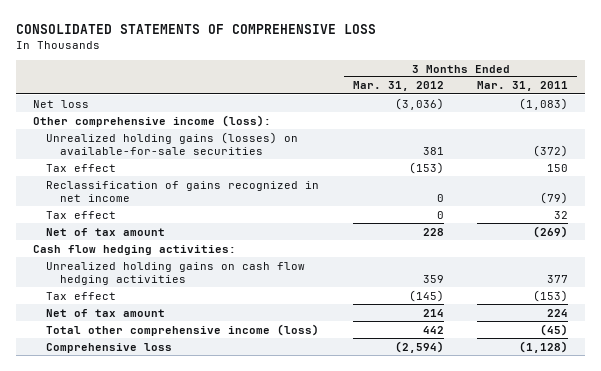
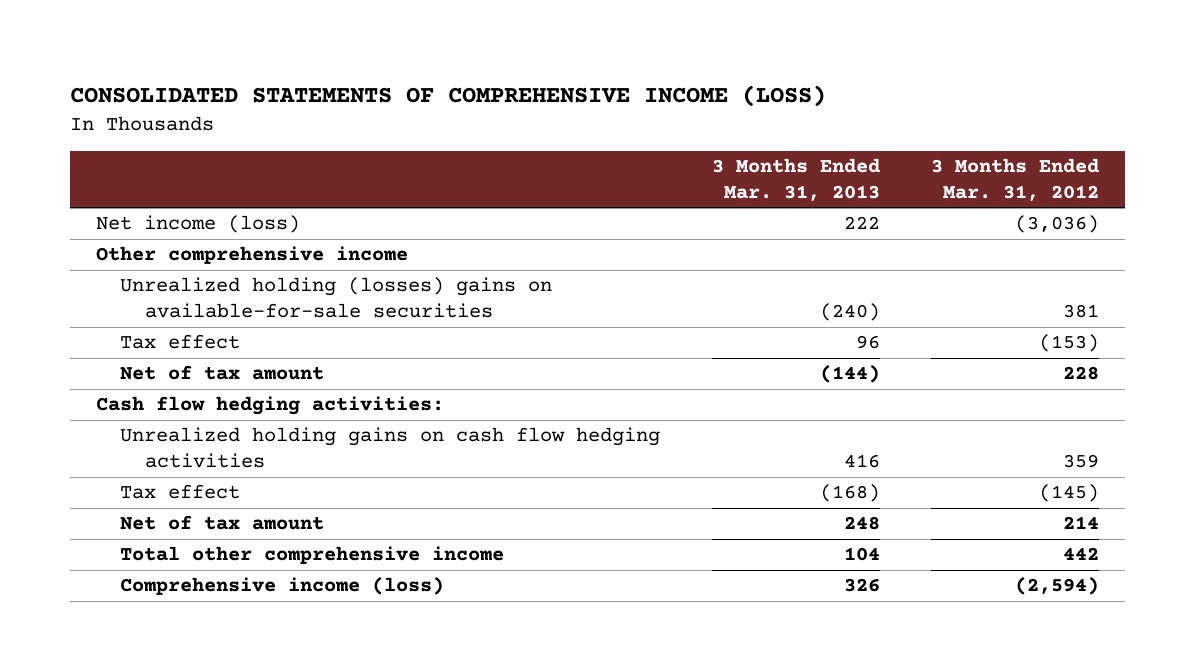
[16,23,377,34] CONSOLIDATED STATEMENTS OF COMPREHENSIVE LOSS -> [69,85,826,108] CONSOLIDATED STATEMENTS OF COMPREHENSIVE INCOME (LOSS)
[477,81,569,92] Mar. 31, 2011 -> none
none -> [711,158,880,201] 3 Months Ended Mar. 31, 2013
[33,99,90,108] Net loss -> [95,215,300,234] Net income (loss)
[33,114,272,127] Other comprehensive income (loss): -> [95,246,408,265] Other comprehensive income
[46,131,299,155] Unrealized holding gains (losses) on available-for-sale securities -> [120,277,553,319] Unrealized holding (losses) gains on available-for-sale securities
[46,180,320,202] Reclassification of gains recognized in net income -> none
[46,210,117,219] Tax effect -> none
[46,323,320,336] Total other comprehensive income (loss) -> [120,546,505,565] Total other comprehensive income
[46,342,173,353] Comprehensive loss -> [120,577,445,596] Comprehensive income (loss)

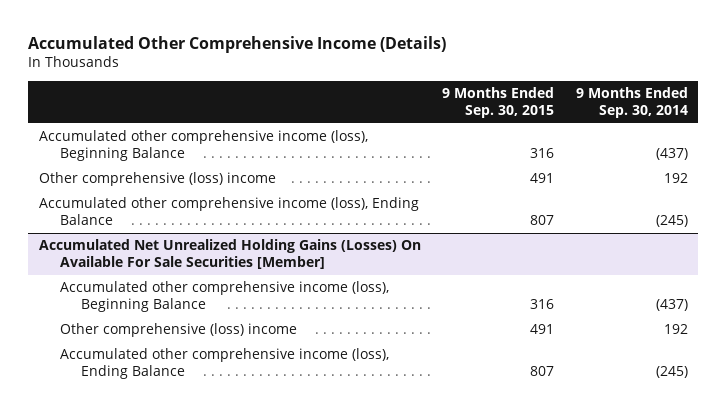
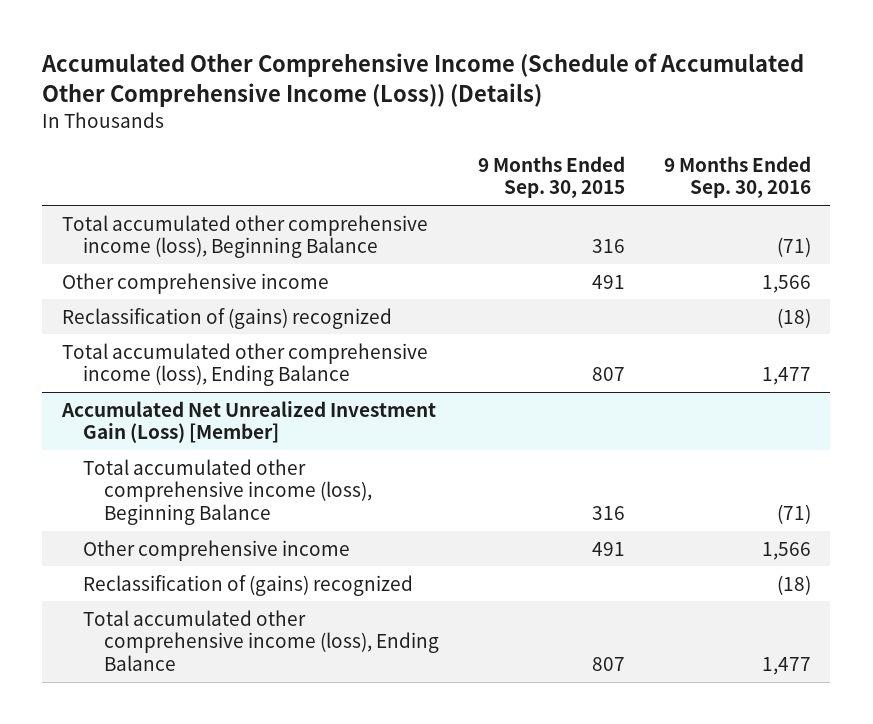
[27,35,446,53] Accumulated Other Comprehensive Income (Details) -> [41,53,805,108] Accumulated Other Comprehensive Income (Schedule of Accumulated Other Comprehensive Income (Loss)) (Details)
[575,87,688,118] 9 Months Ended Sep. 30, 2014 -> none
none -> [663,155,811,199] 9 Months Ended Sep. 30, 2016
[38,130,368,161] Accumulated other comprehensive income (loss), Beginning Balance -> [61,214,428,259] Total accumulated other comprehensive income (loss), Beginning Balance
[38,172,276,187] Other comprehensive (loss) income -> [61,272,329,294] Other comprehensive income
none -> [61,307,392,329] Reclassification of (gains) recognized
[38,197,419,225] Accumulated other comprehensive income (loss), Ending Balance -> [61,342,428,387] Total accumulated other comprehensive income (loss), Ending Balance
[38,239,421,269] Accumulated Net Unrealized Holding Gains (Losses) On Available For Sale Securities [Member] -> [60,400,436,444] Accumulated Net Unrealized Investment Gain (Loss) [Member]
[59,281,389,312] Accumulated other comprehensive income (loss), Beginning Balance -> [82,458,372,525] Total accumulated other comprehensive income (loss), Beginning Balance
[59,323,297,338] Other comprehensive (loss) income -> [82,539,350,561] Other comprehensive income
none -> [82,574,413,596] Reclassification of (gains) recognized
[59,348,389,379] Accumulated other comprehensive income (loss), Ending Balance -> [82,609,439,671] Total accumulated other comprehensive income (loss), Ending Balance

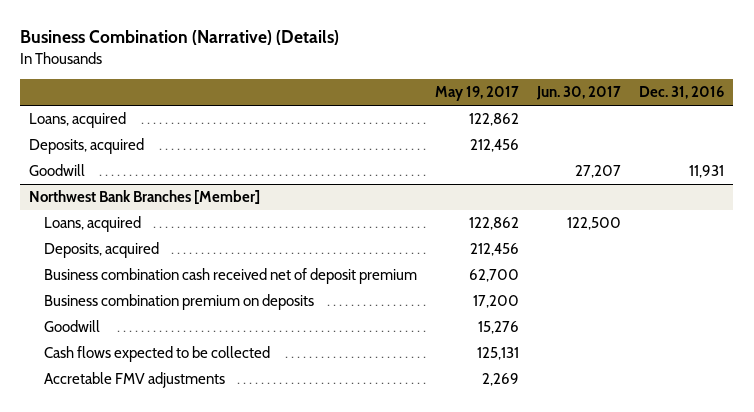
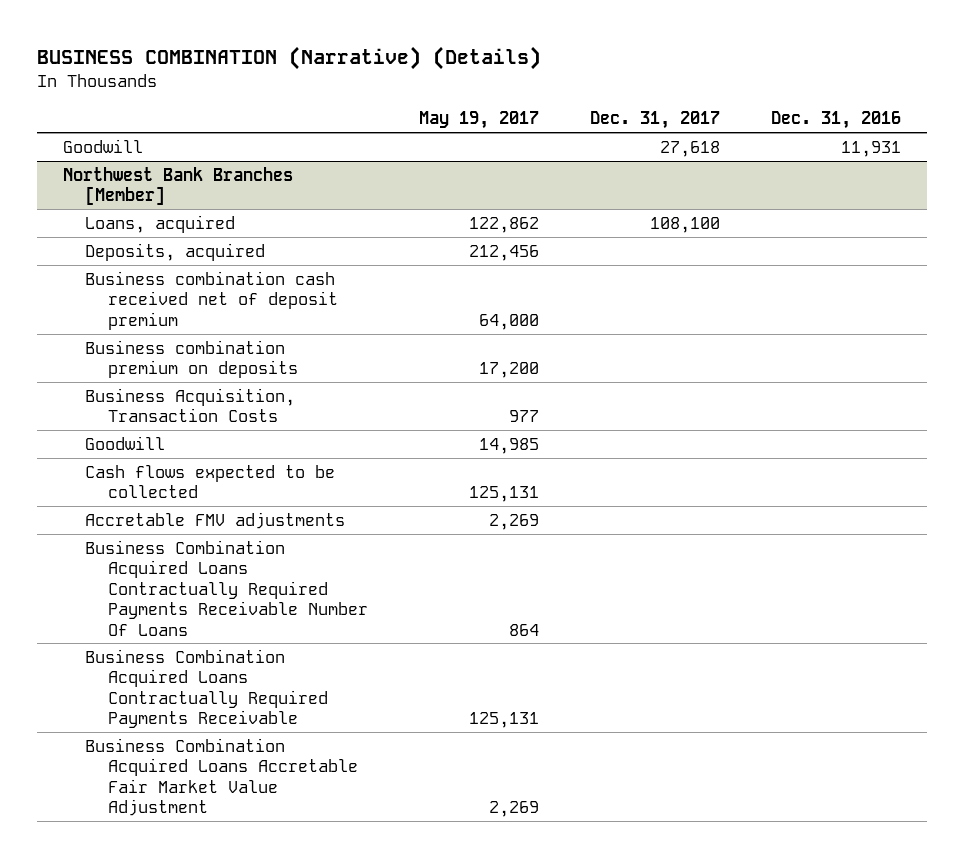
[20,30,340,46] Business Combination (Narrative) (Details) -> [37,45,542,70] BUSINESS COMBINATION (Narrative) (Details)
[536,86,622,101] Jun. 30, 2017 -> none
none -> [590,111,721,130] Dec. 31, 2017
[29,112,127,129] Loans, acquired -> none
[29,138,145,155] Deposits, acquired -> none
[468,269,519,283] 62,700 -> [478,313,539,330] 64,000
none -> [85,387,296,423] Business Acquisition, Transaction Costs
[477,321,519,335] 15,276 -> [478,437,539,454] 14,985
none -> [85,539,368,636] Business Combination Acquired Loans Contractually Required Payments Receivable Number Of Loans
none -> [85,648,328,729] Business Combination Acquired Loans Contractually Required Payments Receivable
none -> [85,737,358,817] Business Combination Acquired Loans Accretable Fair Market Value Adjustment

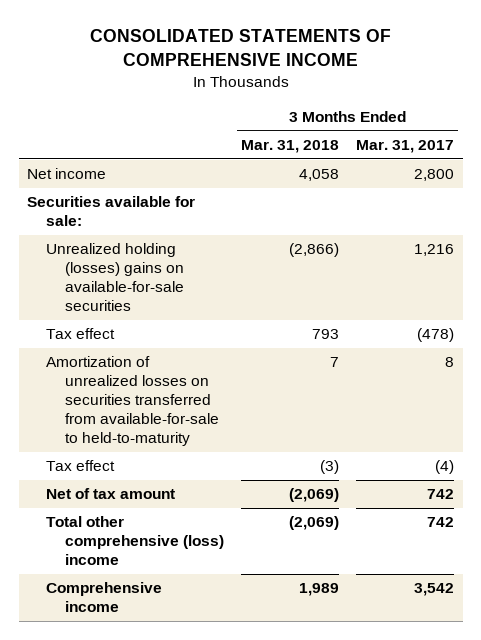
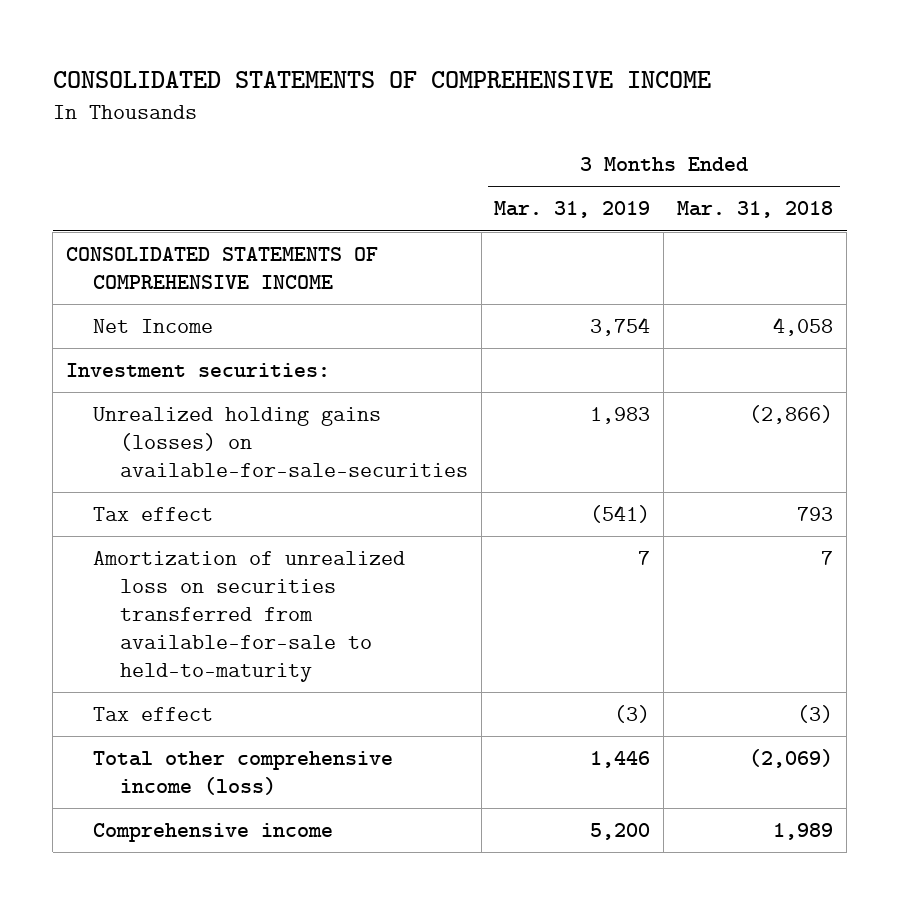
[356,139,455,153] Mar. 31, 2017 -> none
none -> [494,201,651,219] Mar. 31, 2019
none -> [66,247,379,290] CONSOLIDATED STATEMENTS OF COMPREHENSIVE INCOME
[27,168,107,180] Net income -> [92,319,213,334] Net Income
[27,196,196,227] Securities available for sale: -> [66,363,331,378] Investment securities:
[46,243,185,312] Unrealized holding (losses) gains on available-for-sale securities -> [92,407,468,478] Unrealized holding gains (losses) on available-for-sale-securities
[46,356,220,447] Amortization of unrealized losses on securities transferred from available-for-sale to held-to-maturity -> [92,551,405,682] Amortization of unrealized loss on securities transferred from available-for-sale to held-to-maturity
[46,488,176,500] Net of tax amount -> none
[46,516,225,566] Total other comprehensive (loss) income -> [92,751,393,796] Total other comprehensive income (loss)

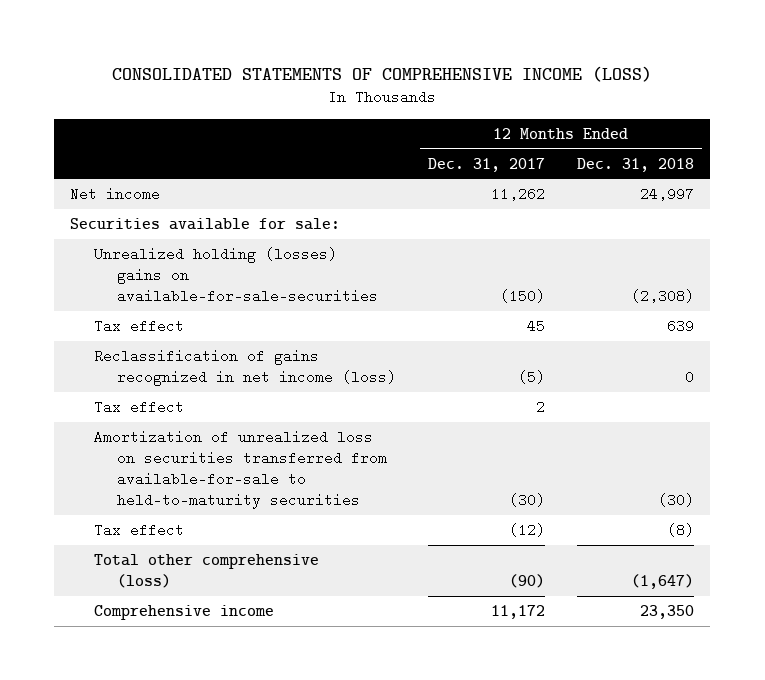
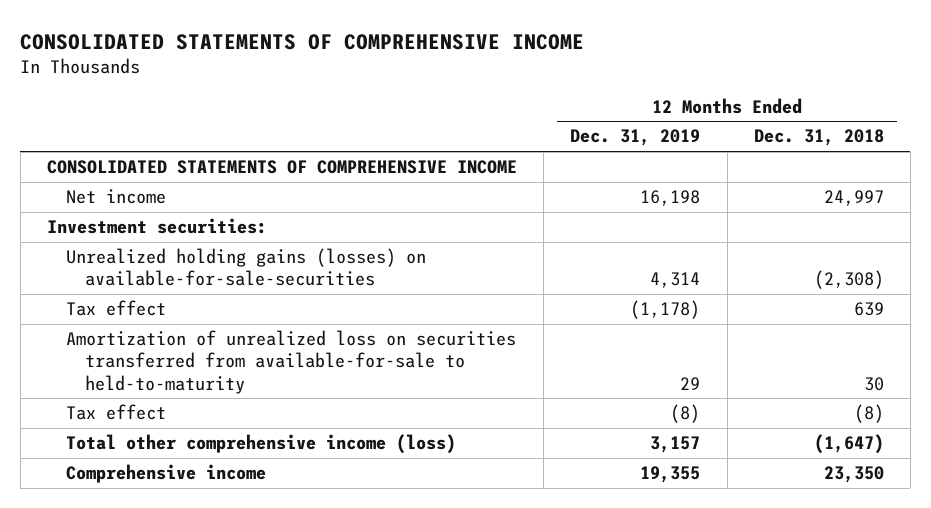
[112,66,653,83] CONSOLIDATED STATEMENTS OF COMPREHENSIVE INCOME (LOSS) -> [20,33,585,50] CONSOLIDATED STATEMENTS OF COMPREHENSIVE INCOME
[427,157,545,172] Dec. 31, 2017 -> none
none -> [570,129,701,147] Dec. 31, 2019
none -> [46,160,517,175] CONSOLIDATED STATEMENTS OF COMPREHENSIVE INCOME
[70,217,341,230] Securities available for sale: -> [46,218,267,235] Investment securities:
[93,246,378,304] Unrealized holding (losses) gains on available-for-sale-securities -> [66,248,427,287] Unrealized holding gains (losses) on available-for-sale-securities
[93,348,396,387] Reclassification of gains recognized in net income (loss) -> none
[93,399,184,414] Tax effect -> none
[93,429,387,510] Amortization of unrealized loss on securities transferred from available-for-sale to held-to-maturity securities -> [66,330,517,394] Amortization of unrealized loss on securities transferred from available-for-sale to held-to-maturity
[658,493,695,508] (30) -> [863,376,884,391] 30
[93,553,319,589] Total other comprehensive (loss) -> [66,434,457,455] Total other comprehensive income (loss)

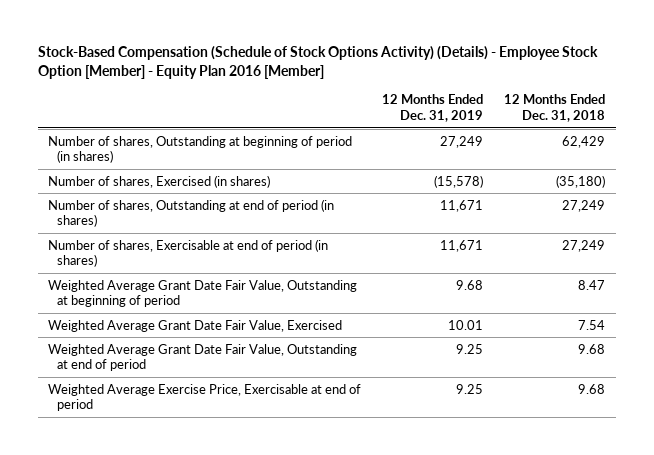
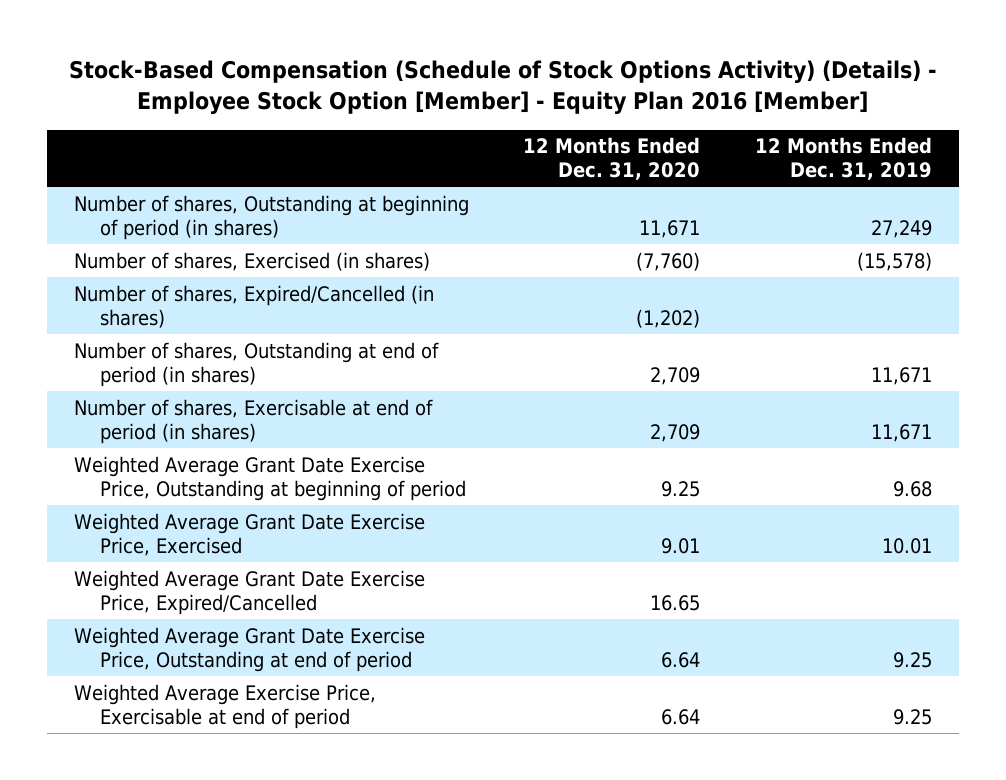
[504,94,606,123] 12 Months Ended Dec. 31, 2018 -> none
none -> [523,137,701,181] 12 Months Ended Dec. 31, 2020
none -> [74,284,435,328] Number of shares, Expired/Cancelled (in shares)
[48,279,358,308] Weighted Average Grant Date Fair Value, Outstanding at beginning of period -> [74,455,466,501] Weighted Average Grant Date Exercise Price, Outstanding at beginning of period
[48,319,343,332] Weighted Average Grant Date Fair Value, Exercised -> [74,512,426,556] Weighted Average Grant Date Exercise Price, Exercised
none -> [74,569,426,615] Weighted Average Grant Date Exercise Price, Expired/Cancelled
[48,343,358,372] Weighted Average Grant Date Fair Value, Outstanding at end of period -> [74,626,426,672] Weighted Average Grant Date Exercise Price, Outstanding at end of period

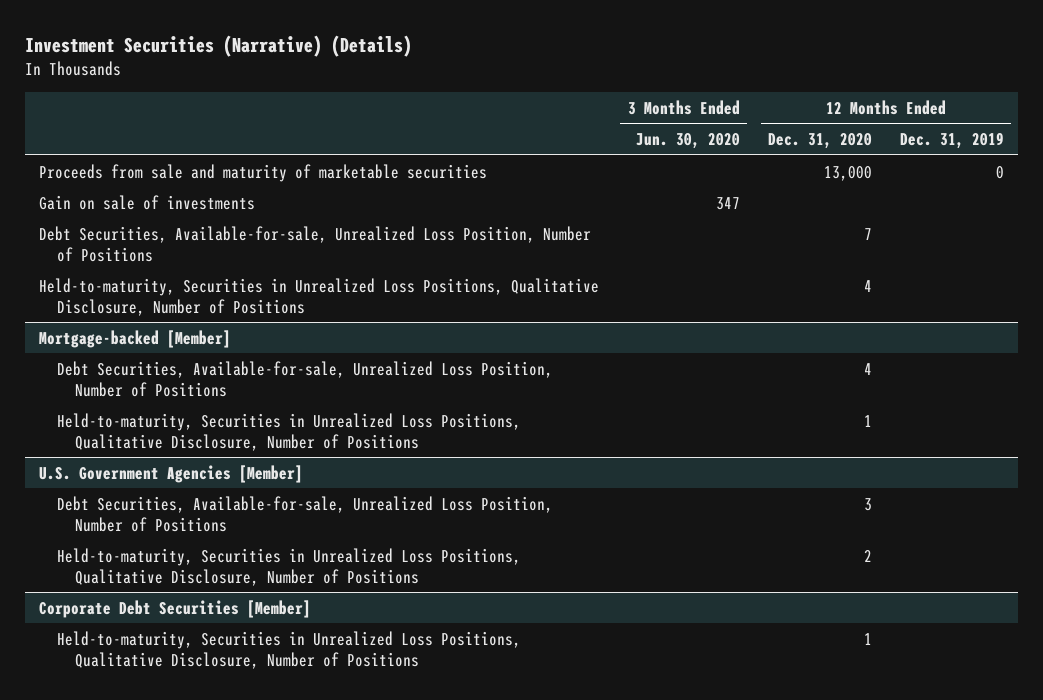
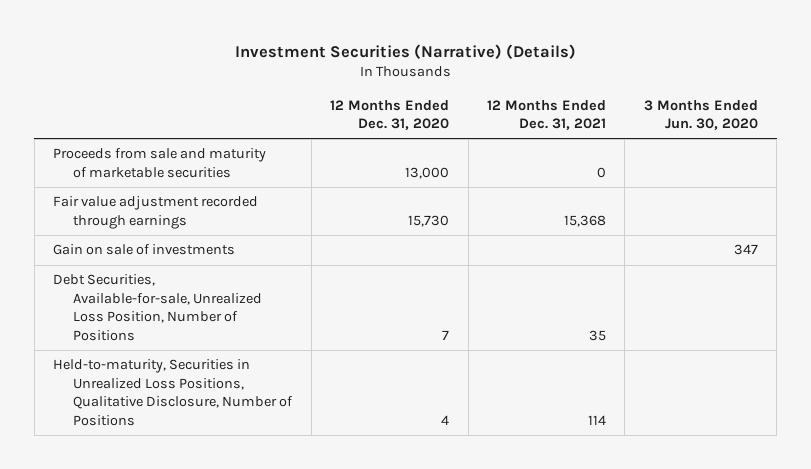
[900,131,1005,149] Dec. 31, 2019 -> none
none -> [487,99,607,131] 12 Months Ended Dec. 31, 2021
none -> [53,196,259,229] Fair value adjustment recorded through earnings
[39,329,232,348] Mortgage-backed [Member] -> none
[56,360,553,397] Debt Securities, Available-for-sale, Unrealized Loss Position, Number of Positions -> none
[56,412,521,451] Held-to-maturity, Securities in Unrealized Loss Positions, Qualitative Disclosure, Number of Positions -> none
[39,464,304,483] U.S. Government Agencies [Member] -> none
[56,495,553,532] Debt Securities, Available-for-sale, Unrealized Loss Position, Number of Positions -> none
[56,547,521,586] Held-to-maturity, Securities in Unrealized Loss Positions, Qualitative Disclosure, Number of Positions -> none
[39,599,312,618] Corporate Debt Securities [Member] -> none
[56,630,521,669] Held-to-maturity, Securities in Unrealized Loss Positions, Qualitative Disclosure, Number of Positions -> none

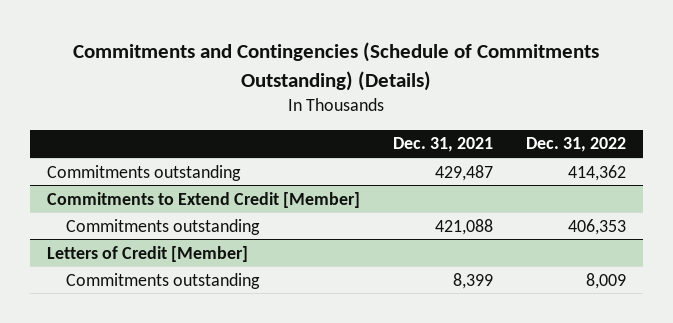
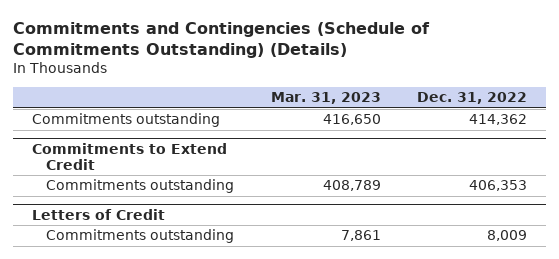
[392,137,493,153] Dec. 31, 2021 -> none
none -> [270,92,381,105] Mar. 31, 2023
[46,191,360,208] Commitments to Extend Credit [Member] -> [31,142,227,170] Commitments to Extend Credit
[46,245,248,262] Letters of Credit [Member] -> [31,208,165,220] Letters of Credit

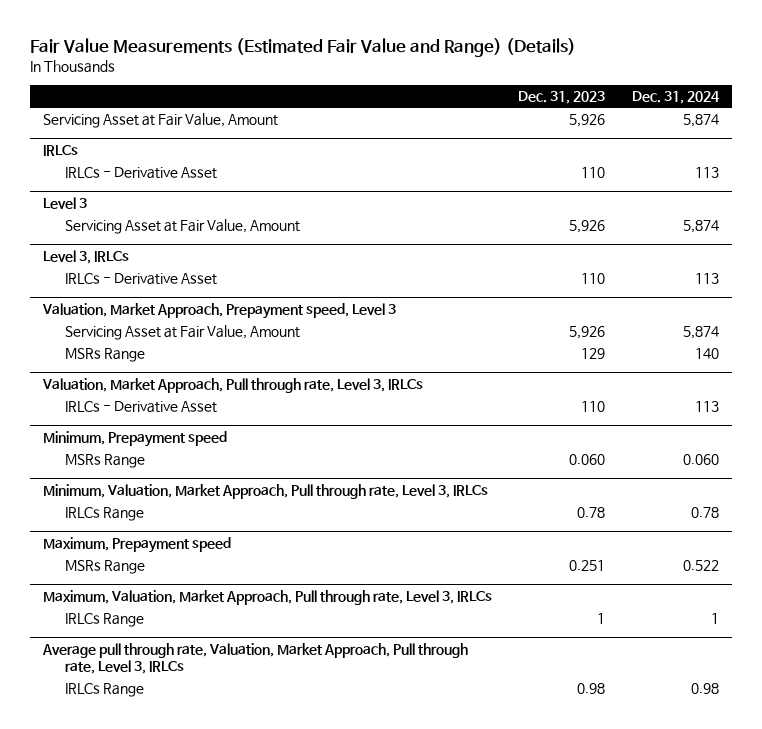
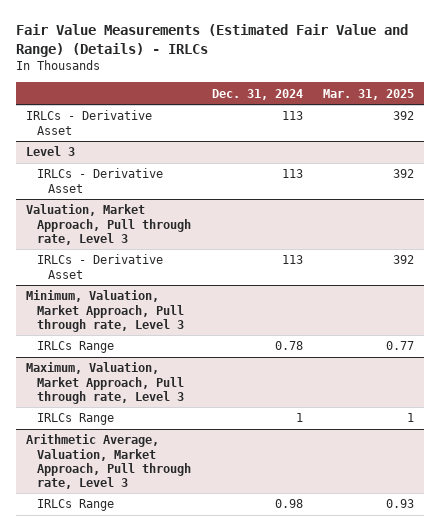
[29,37,576,57] Fair Value Measurements (Estimated Fair Value and Range) (Details) -> [16,23,409,57] Fair Value Measurements (Estimated Fair Value and Range) (Details) - IRLCs
[518,91,606,105] Dec. 31, 2023 -> none
none -> [323,88,415,100] Mar. 31, 2025
[42,113,278,129] Servicing Asset at Fair Value, Amount -> none
[42,144,78,156] IRLCs -> none
[65,219,301,235] Servicing Asset at Fair Value, Amount -> none
[42,249,129,264] Level 3, IRLCs -> none
[41,302,396,319] Valuation, Market Approach, Prepayment speed, Level 3 -> none
[65,325,301,341] Servicing Asset at Fair Value, Amount -> none
[65,348,146,363] MSRs Range -> none
[41,377,423,393] Valuation, Market Approach, Pull through rate, Level 3, IRLCs -> [26,204,192,245] Valuation, Market Approach, Pull through rate, Level 3
[42,430,227,447] Minimum, Prepayment speed -> none
[65,454,146,469] MSRs Range -> none
[42,483,488,499] Minimum, Valuation, Market Approach, Pull through rate, Level 3, IRLCs -> [26,290,185,332] Minimum, Valuation, Market Approach, Pull through rate, Level 3
[42,536,231,553] Maximum, Prepayment speed -> none
[65,560,146,575] MSRs Range -> none
[42,589,492,605] Maximum, Valuation, Market Approach, Pull through rate, Level 3, IRLCs -> [26,362,185,404] Maximum, Valuation, Market Approach, Pull through rate, Level 3
[41,642,468,674] Average pull through rate, Valuation, Market Approach, Pull through rate, Level 3, IRLCs -> [26,434,192,489] Arithmetic Average, Valuation, Market Approach, Pull through rate, Level 3

